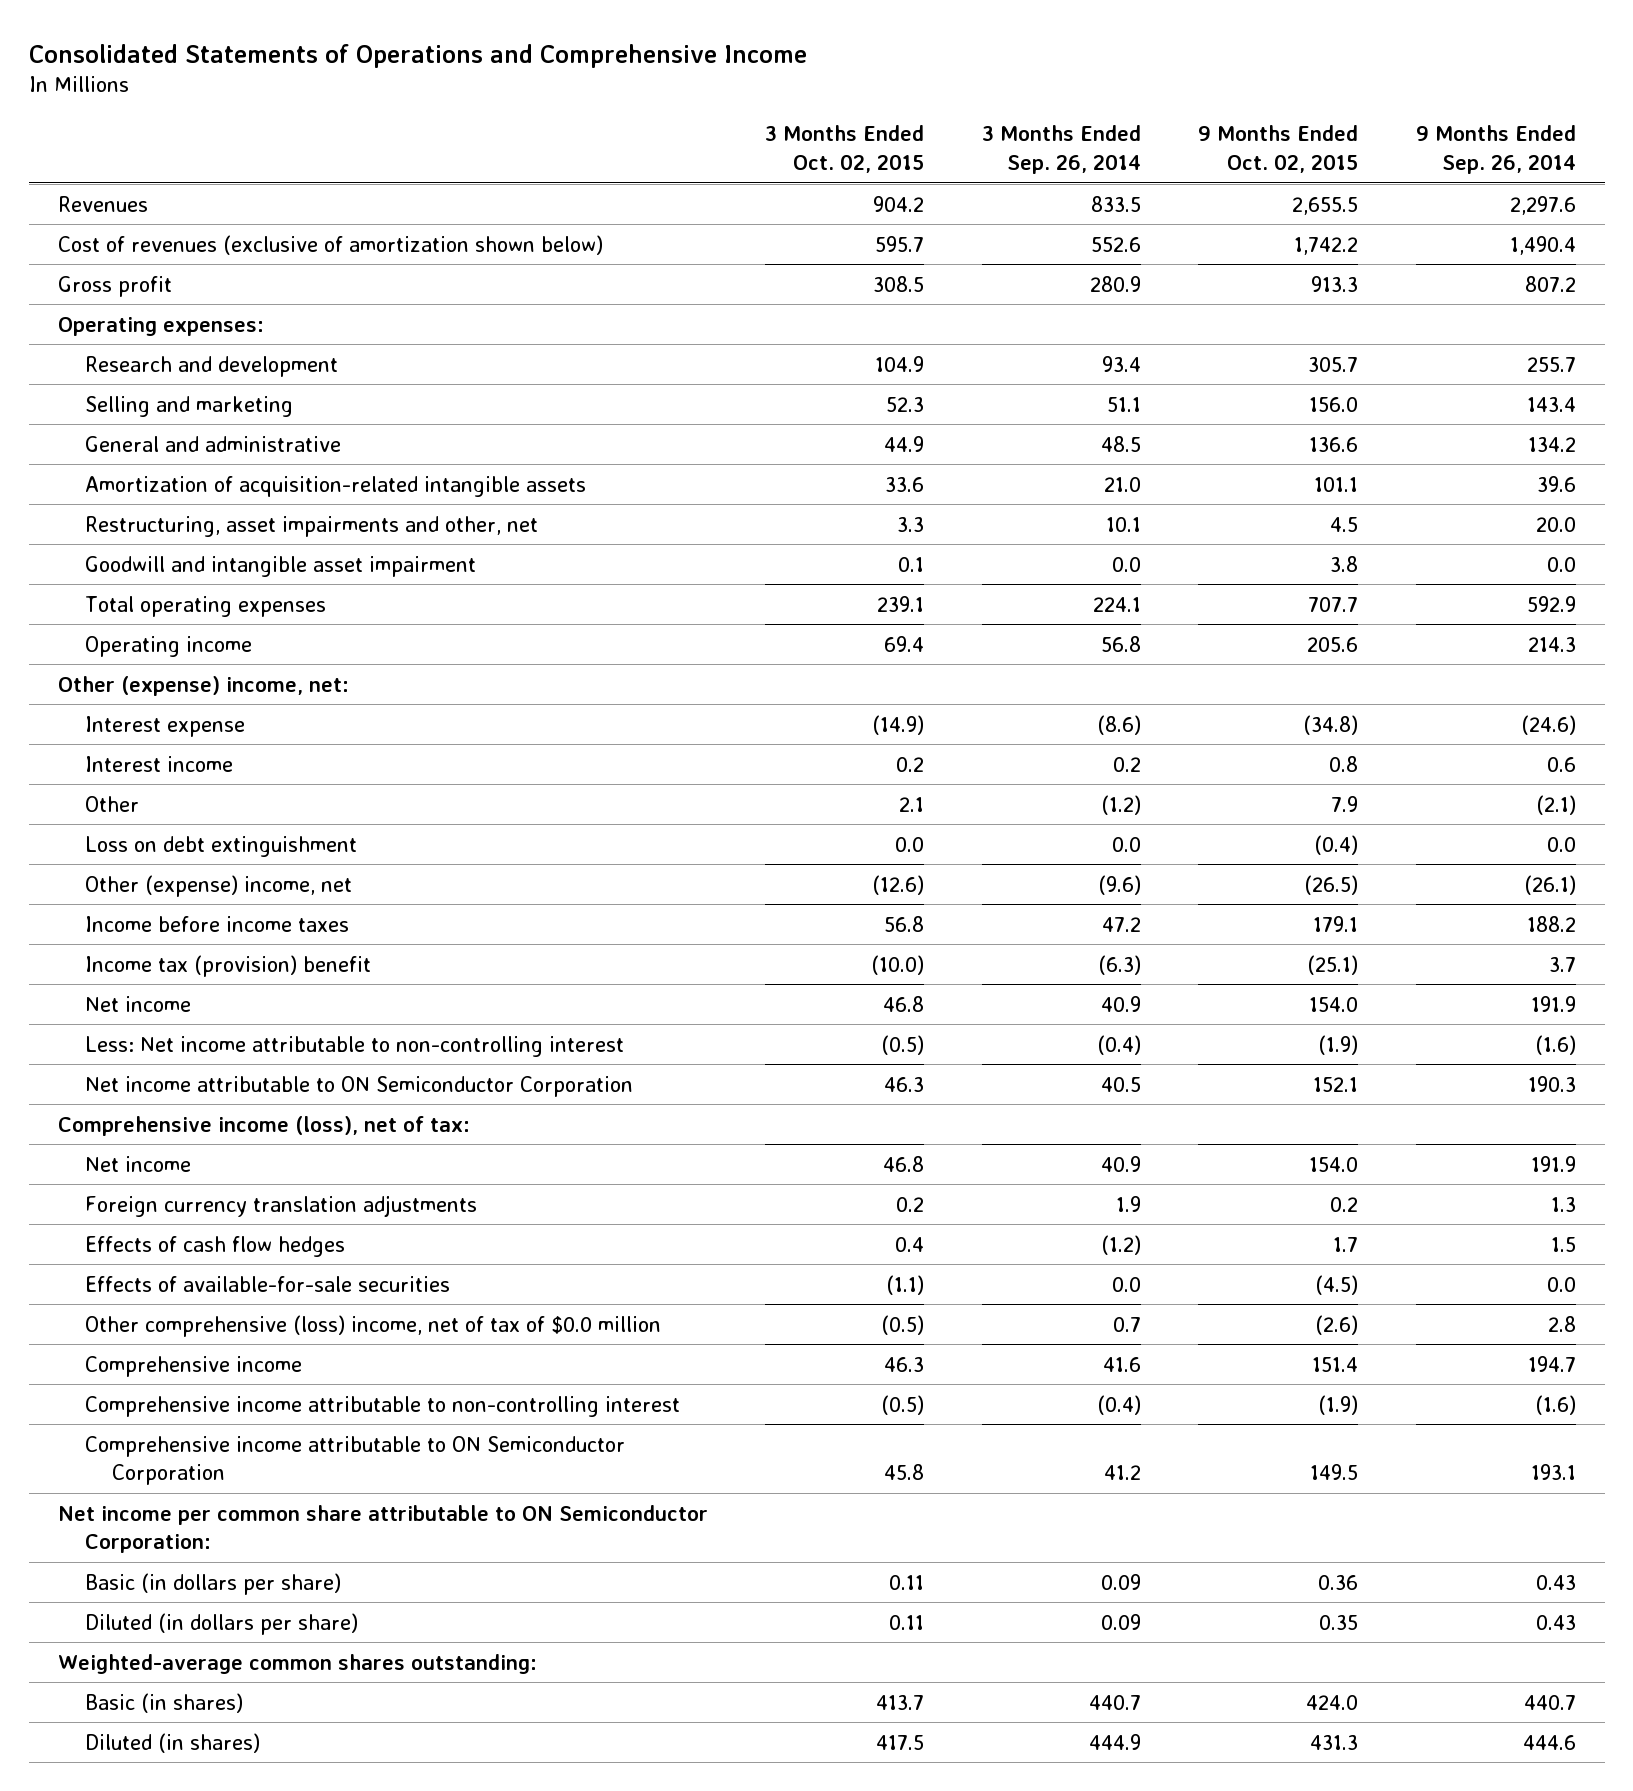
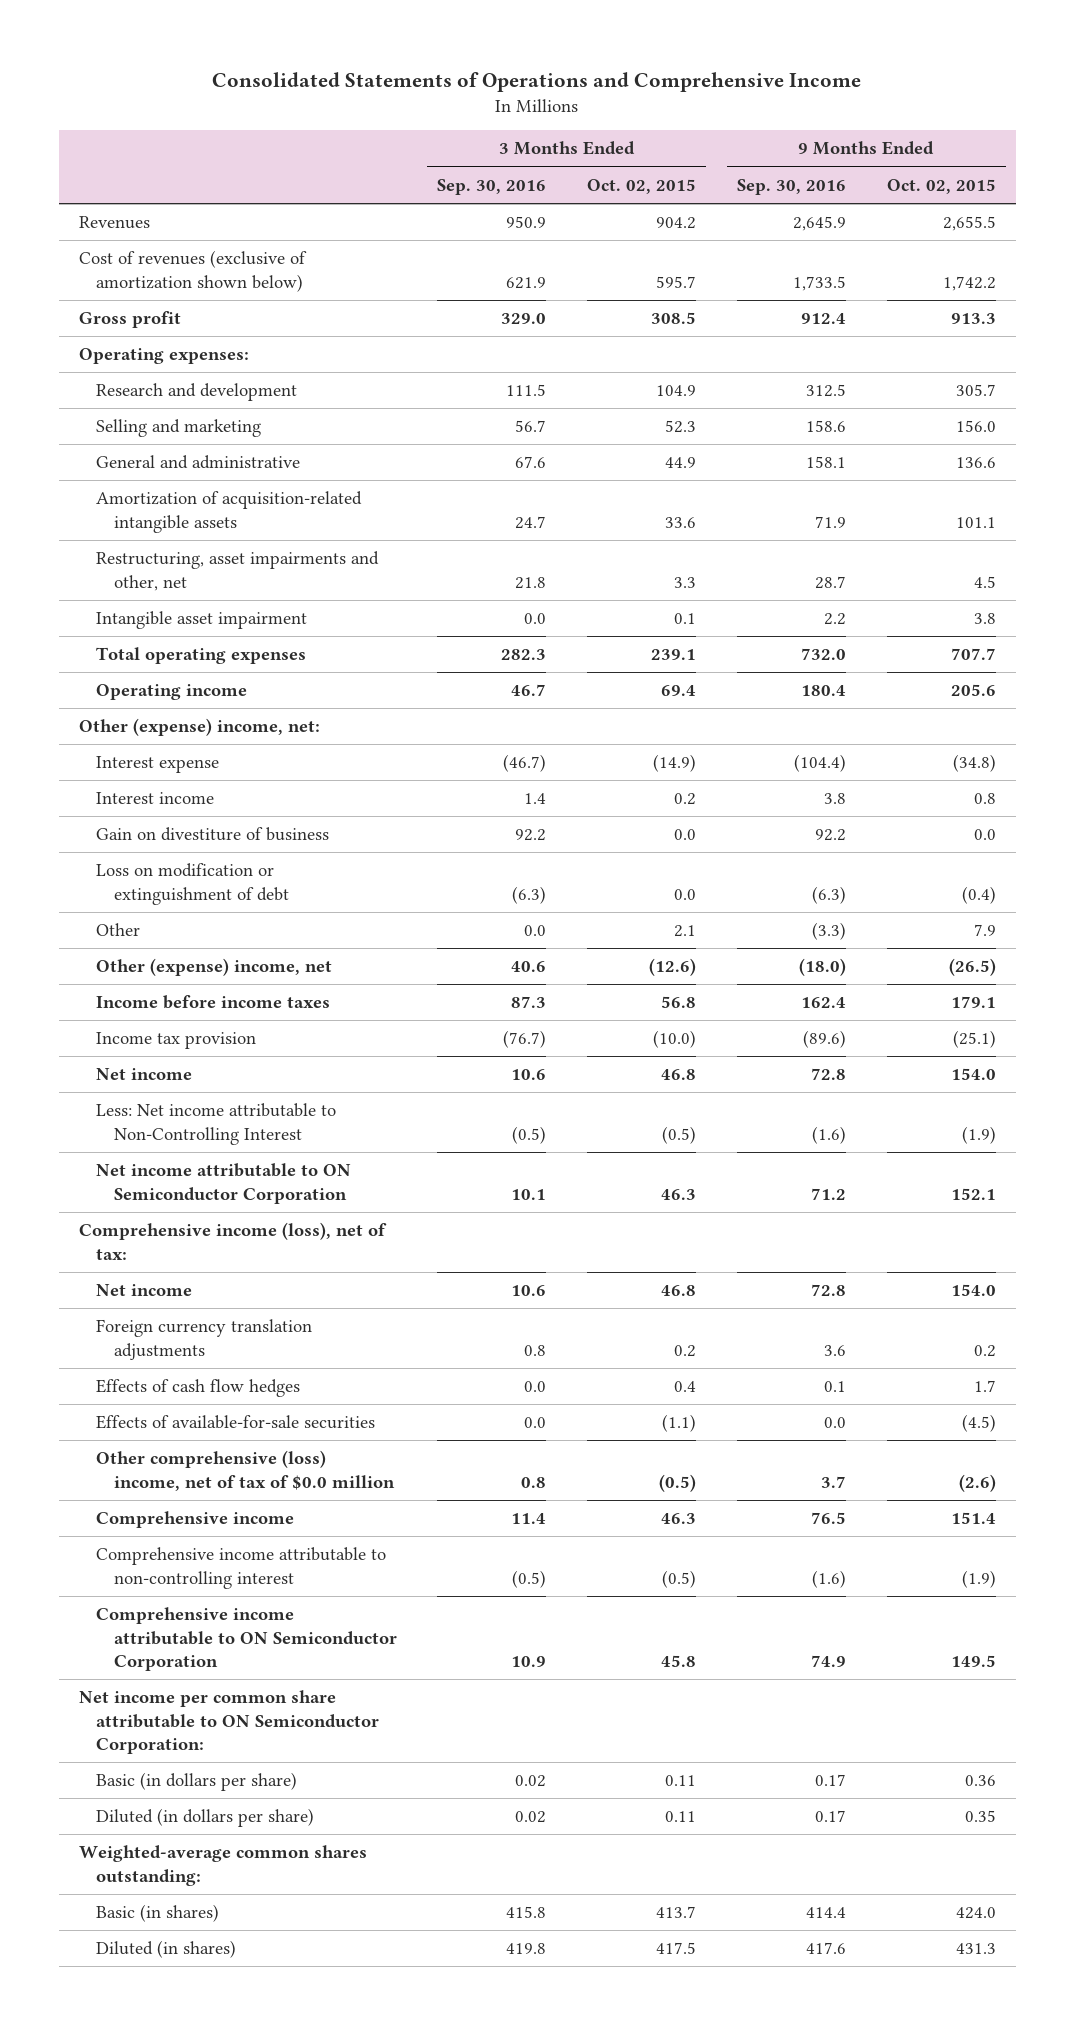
[981,125,1141,174] 3 Months Ended Sep. 26, 2014 -> none
[1415,125,1576,174] 9 Months Ended Sep. 26, 2014 -> none
none -> [437,178,547,195] Sep. 30, 2016
none -> [736,178,846,195] Sep. 30, 2016
[84,555,476,577] Goodwill and intangible asset impairment -> [96,611,308,630] Intangible asset impairment
none -> [96,827,330,842] Gain on divestiture of business
none -> [96,863,289,905] Loss on modification or extinguishment of debt
[84,835,357,857] Loss on debt extinguishment -> none
[84,954,371,977] Income tax (provision) benefit -> [96,1032,257,1050] Income tax provision
[84,1035,624,1057] Less: Net income attributable to non-controlling interest -> [96,1103,337,1145] Less: Net income attributable to Non-Controlling Interest

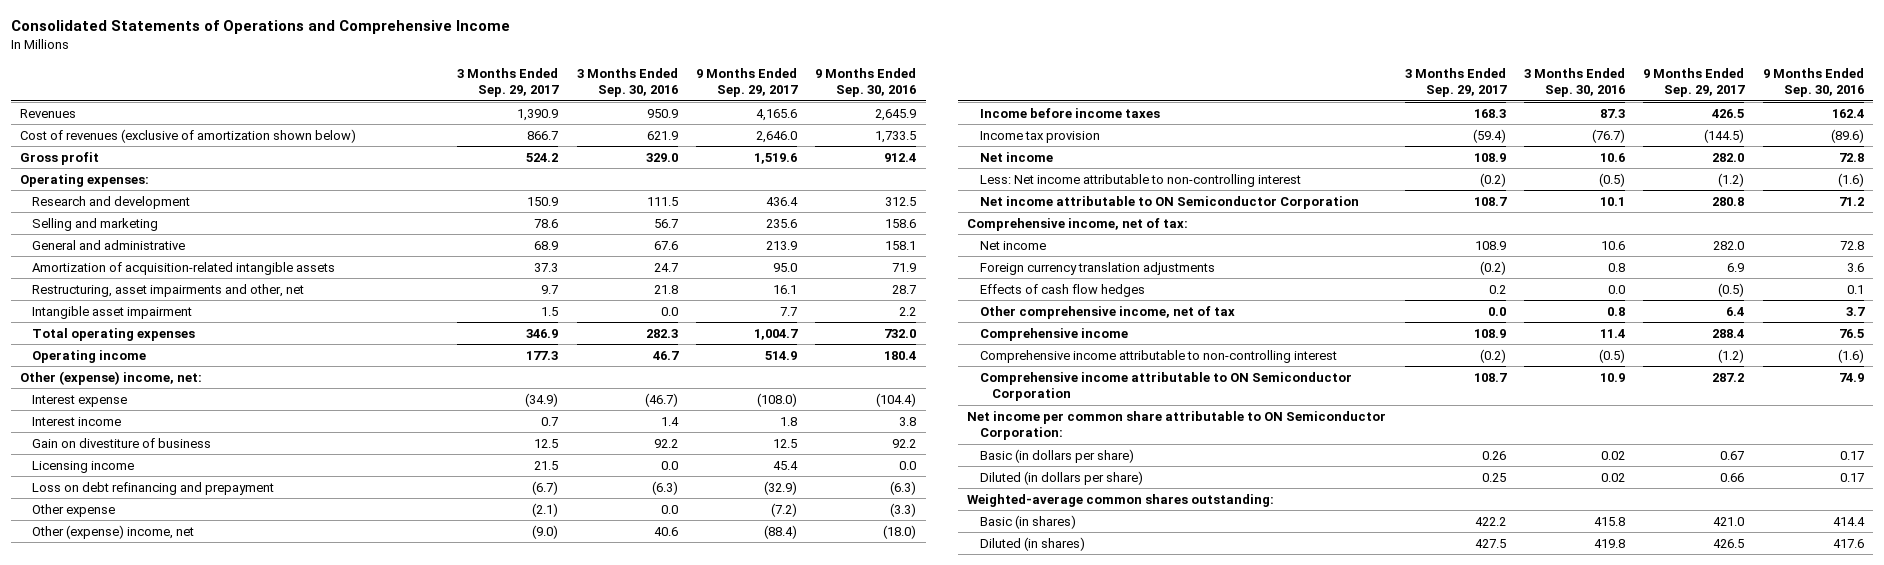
[587,178,697,194] Oct. 02, 2015 -> none
[886,178,996,194] Oct. 02, 2015 -> none
none -> [457,67,560,98] 3 Months Ended Sep. 29, 2017
none -> [696,67,799,98] 9 Months Ended Sep. 29, 2017
none -> [32,460,135,473] Licensing income
[96,863,289,905] Loss on modification or extinguishment of debt -> [32,481,275,495] Loss on debt refinancing and prepayment
[96,923,141,937] Other -> [32,503,116,517] Other expense
[96,1103,337,1145] Less: Net income attributable to Non-Controlling Interest -> [979,173,1301,187] Less: Net income attributable to non-controlling interest
[78,1222,387,1260] Comprehensive income (loss), net of tax: -> [967,217,1189,231] Comprehensive income, net of tax:
[96,1415,376,1430] Effects of available-for-sale securities -> none
[96,1450,395,1491] Other comprehensive (loss) income, net of tax of $0.0 million -> [979,305,1235,319] Other comprehensive income, net of tax

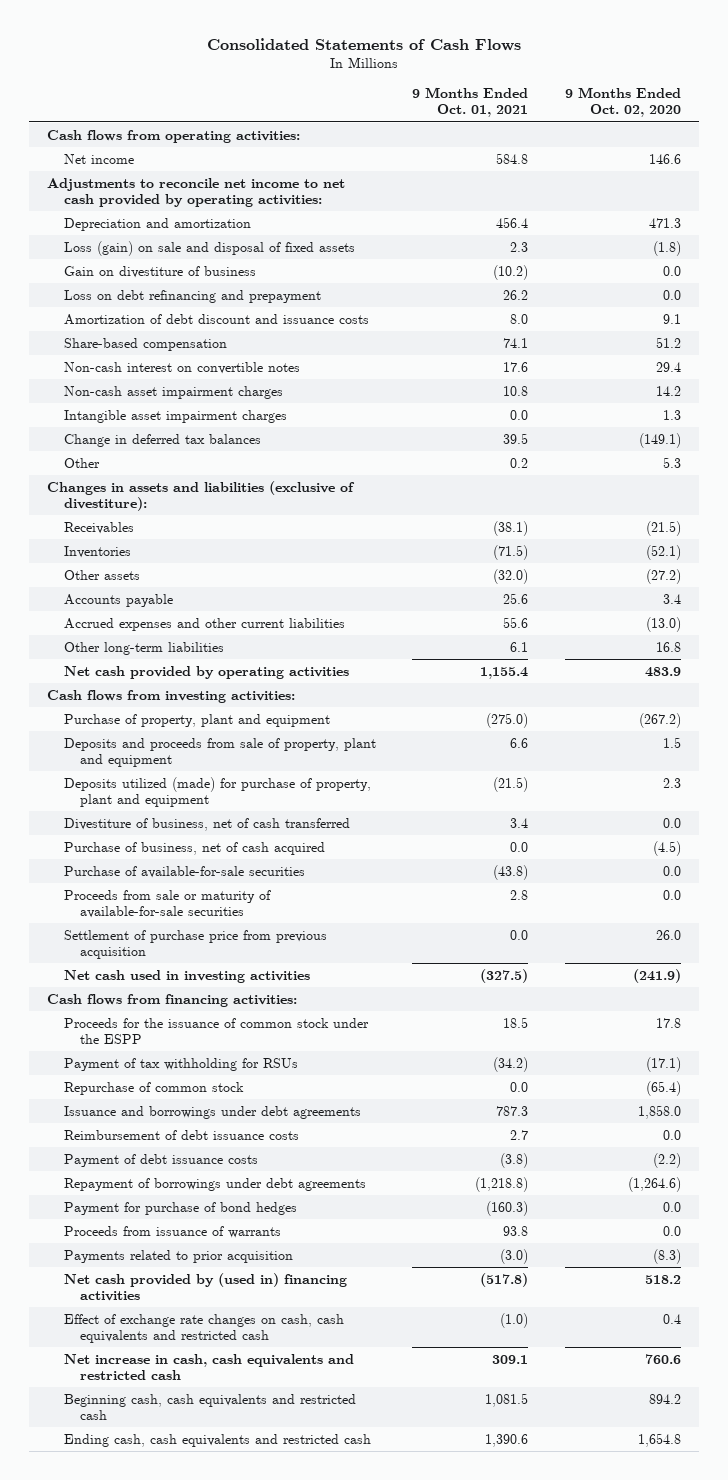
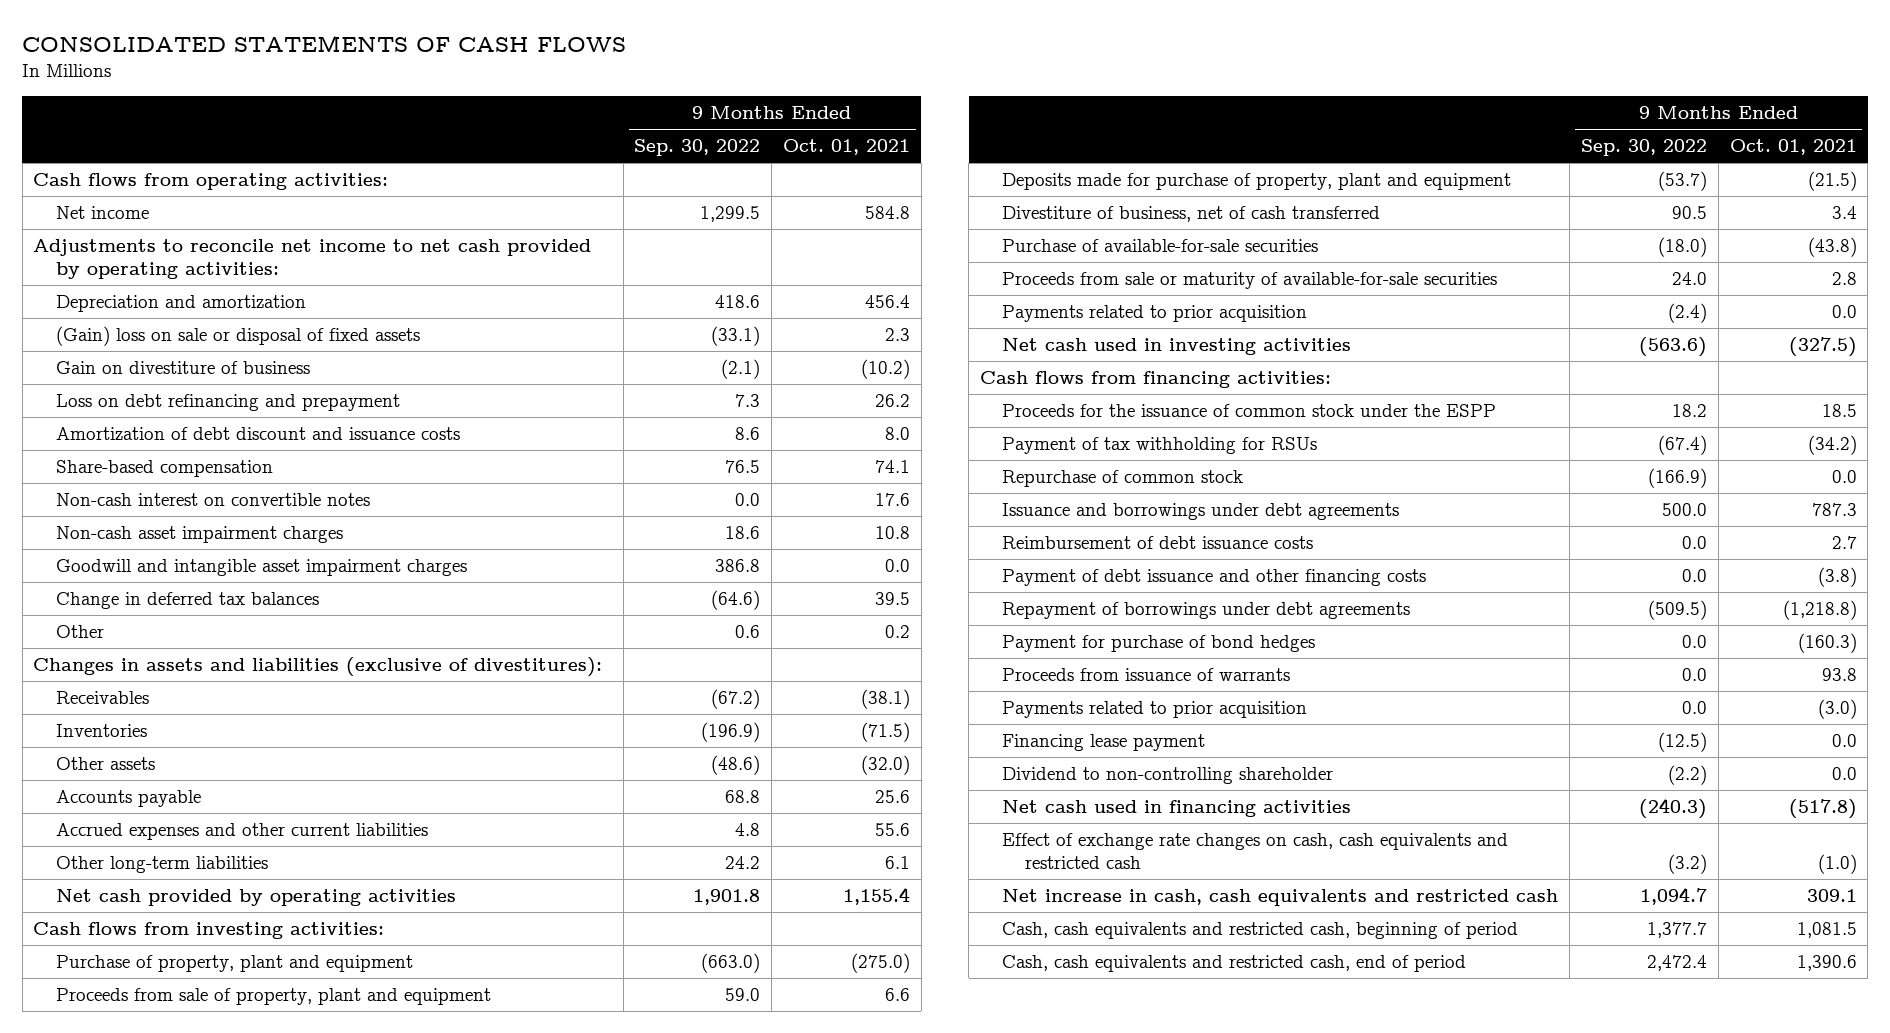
[206,37,521,51] Consolidated Statements of Cash Flows -> [22,34,627,52] CONSOLIDATED STATEMENTS OF CASH FLOWS
[564,86,681,118] 9 Months Ended Oct. 02, 2020 -> none
none -> [634,139,761,157] Sep. 30, 2022
[63,240,355,256] Loss (gain) on sale and disposal of fixed assets -> [55,326,420,347] (Gain) loss on sale or disposal of fixed assets
[63,409,287,423] Intangible asset impairment charges -> [55,559,467,577] Goodwill and intangible asset impairment charges
[46,480,355,512] Changes in assets and liabilities (exclusive of divestiture): -> [33,657,603,678] Changes in assets and liabilities (exclusive of divestitures):
[63,737,376,768] Deposits and proceeds from sale of property, plant and equipment -> [55,988,491,1006] Proceeds from sale of property, plant and equipment
[63,776,371,808] Deposits utilized (made) for purchase of property, plant and equipment -> [1002,173,1512,191] Deposits made for purchase of property, plant and equipment
[63,841,325,855] Purchase of business, net of cash acquired -> none
[63,929,327,960] Settlement of purchase price from previous acquisition -> none
none -> [1002,305,1308,323] Payments related to prior acquisition
[63,1153,258,1167] Payment of debt issuance costs -> [1002,569,1427,587] Payment of debt issuance and other financing costs
none -> [1002,734,1206,752] Financing lease payment
none -> [1002,767,1334,785] Dividend to non-controlling shareholder
[63,1272,347,1302] Net cash provided by (used in) financing activities -> [1002,800,1352,818] Net cash used in financing activities
[63,1393,356,1421] Beginning cash, cash equivalents and restricted cash -> [1002,922,1519,940] Cash, cash equivalents and restricted cash, beginning of period
[63,1433,371,1447] Ending cash, cash equivalents and restricted cash -> [1002,955,1467,973] Cash, cash equivalents and restricted cash, end of period

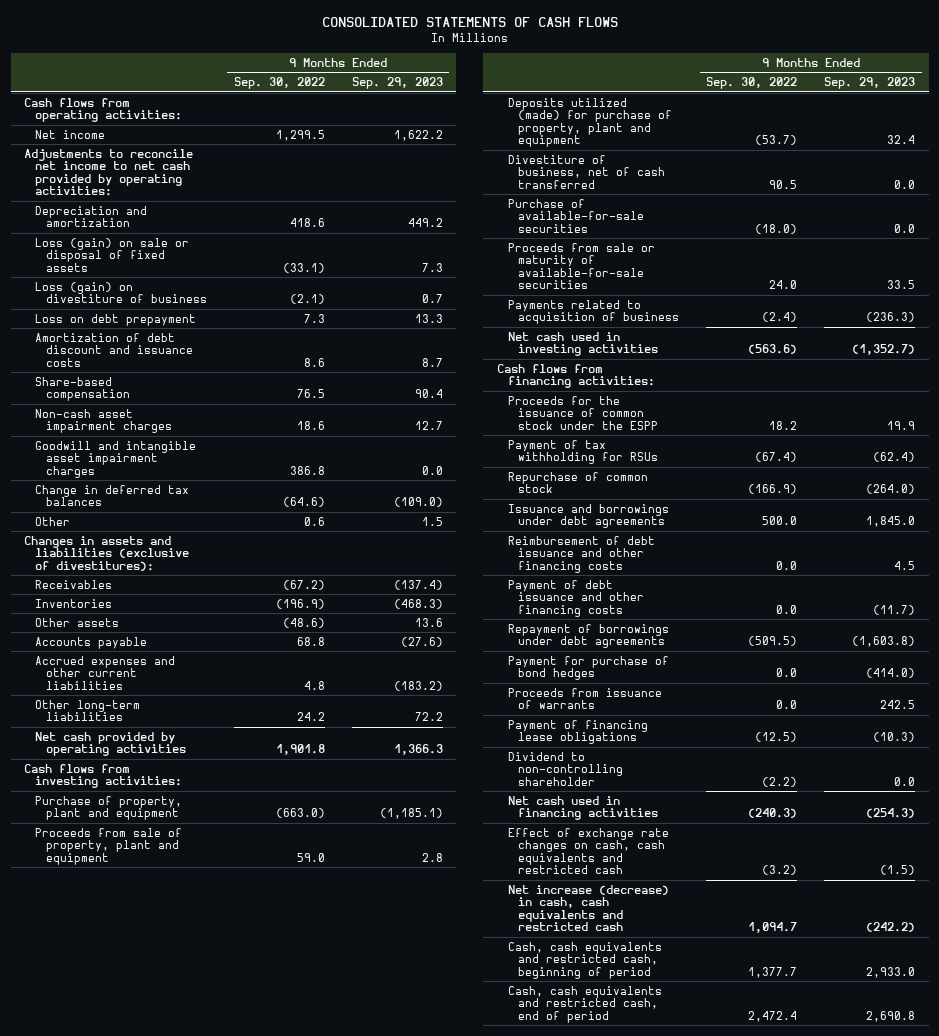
[783,139,911,156] Oct. 01, 2021 -> none
none -> [351,77,443,90] Sep. 29, 2023
[55,326,420,347] (Gain) loss on sale or disposal of fixed assets -> [34,237,189,272] Loss (gain) on sale or disposal of fixed assets
[55,361,310,375] Gain on divestiture of business -> [34,281,207,304] Loss (gain) on divestiture of business
[55,394,400,412] Loss on debt refinancing and prepayment -> [34,313,196,326] Loss on debt prepayment
[55,493,370,507] Non-cash interest on convertible notes -> none
[1002,173,1512,191] Deposits made for purchase of property, plant and equipment -> [507,97,673,148] Deposits utilized (made) for purchase of property, plant and equipment
[1002,305,1308,323] Payments related to prior acquisition -> [507,299,680,325] Payments related to acquisition of business
[1002,536,1314,550] Reimbursement of debt issuance costs -> [507,535,655,573] Reimbursement of debt issuance and other financing costs
[1002,701,1308,719] Payments related to prior acquisition -> none
[1002,734,1206,752] Financing lease payment -> [507,719,648,745] Payment of financing lease obligations
[1002,889,1559,907] Net increase in cash, cash equivalents and restricted cash -> [507,884,669,932] Net increase (decrease) in cash, cash equivalents and restricted cash

